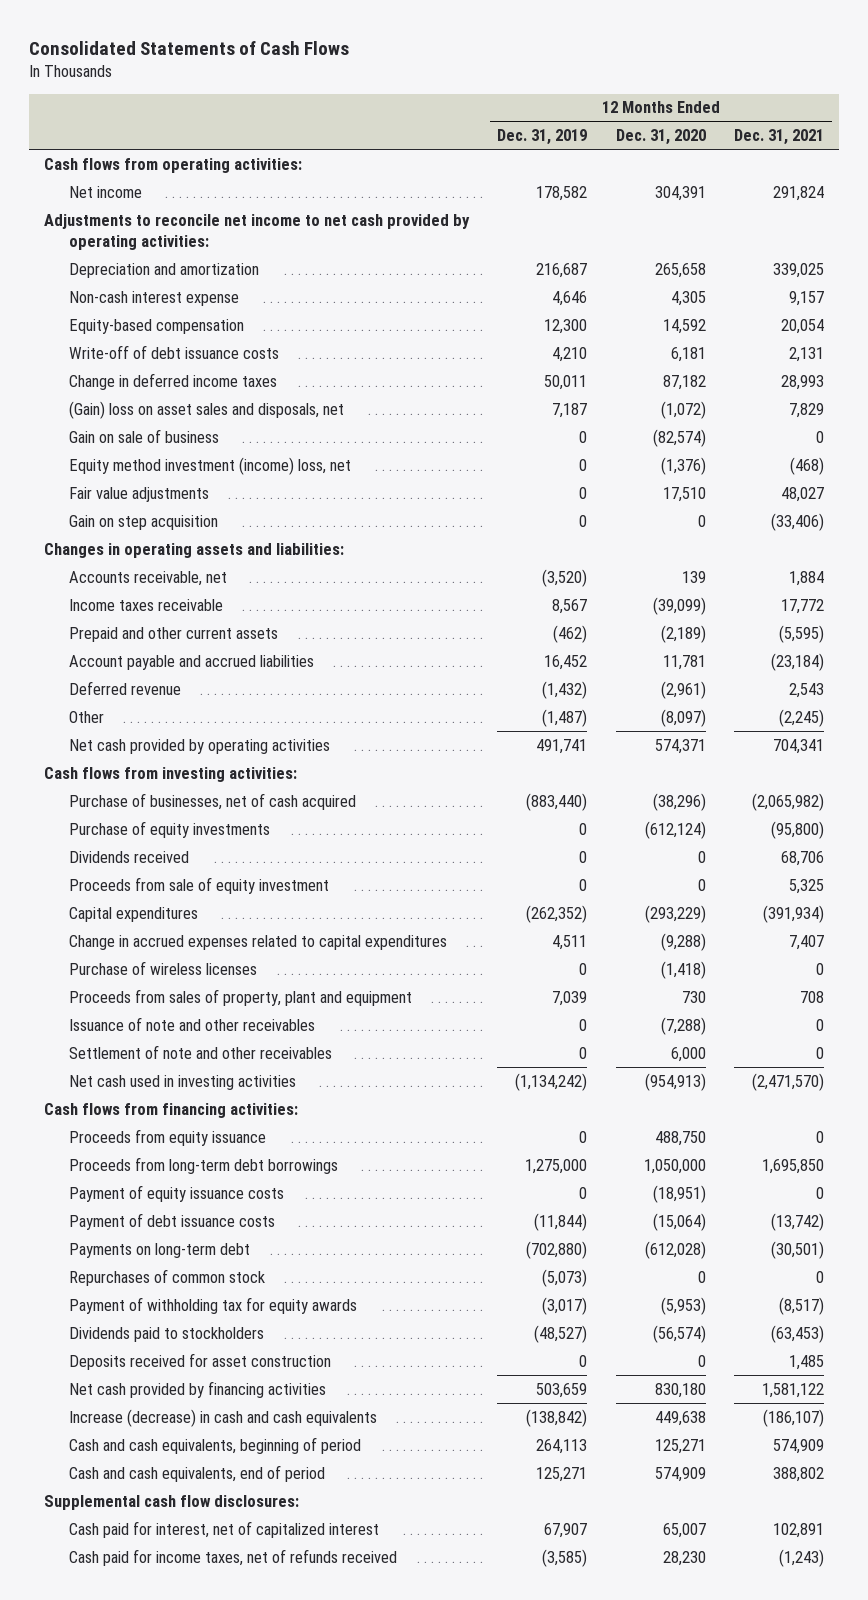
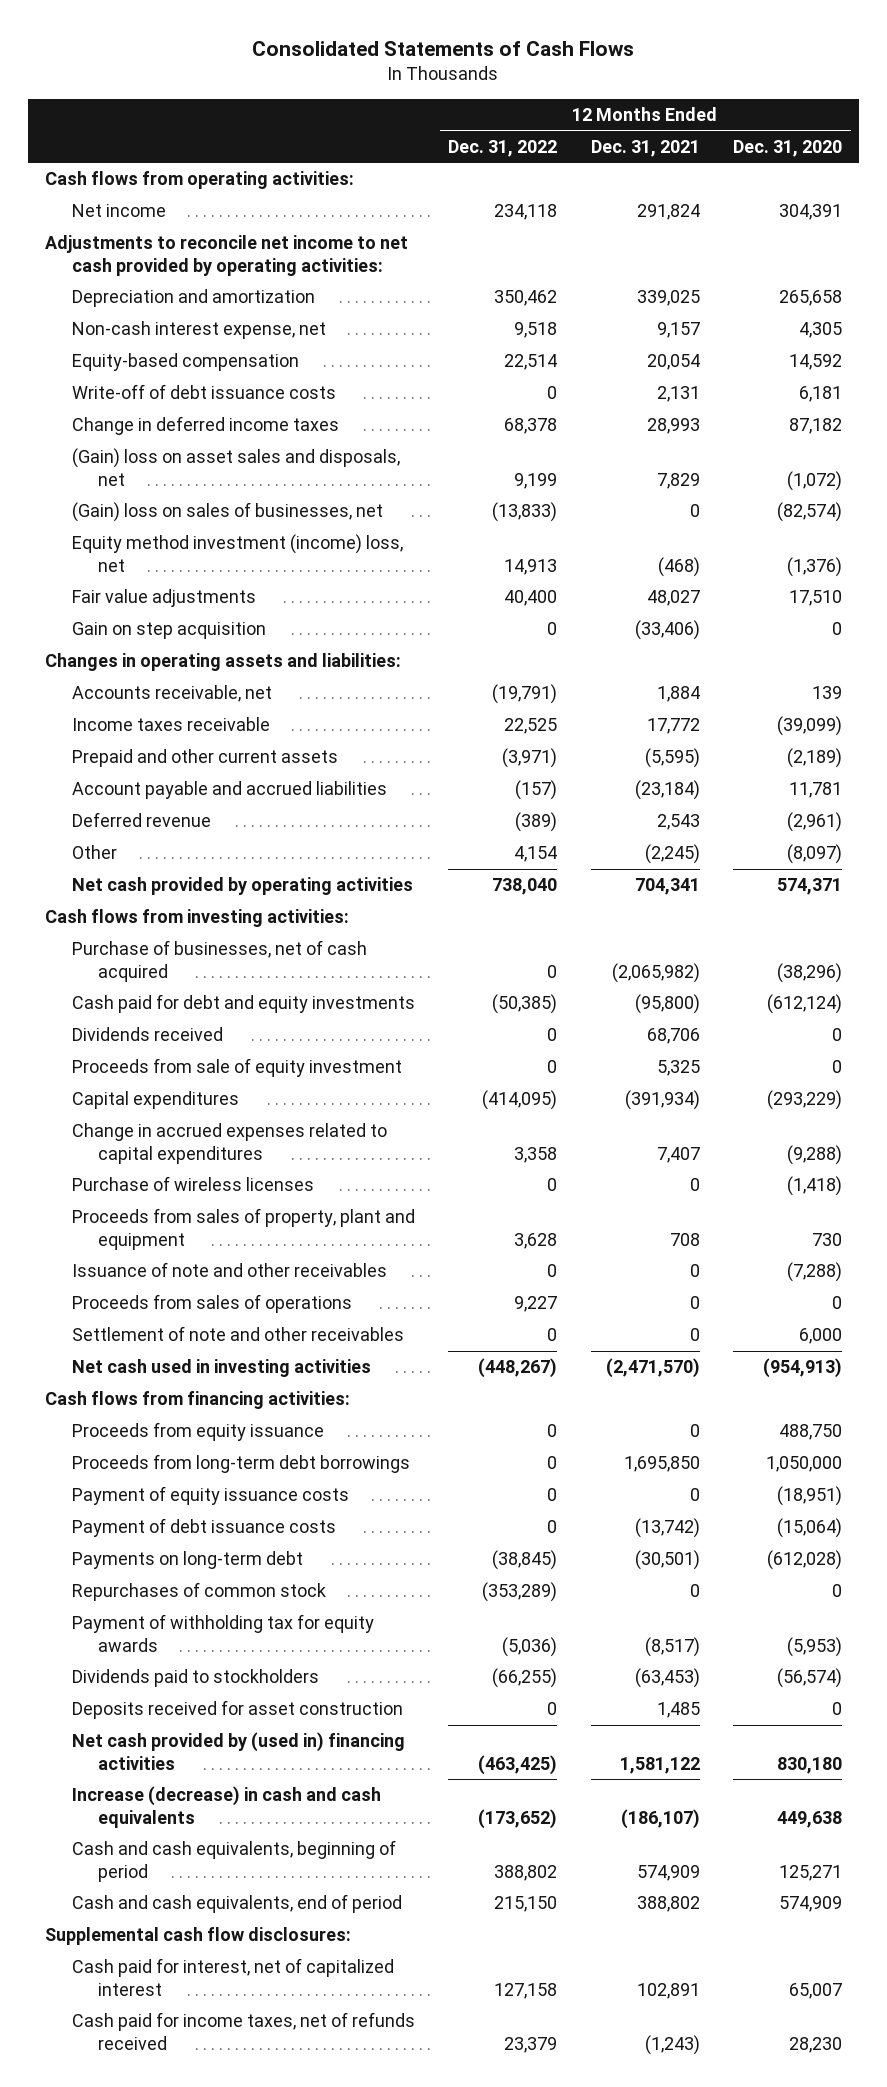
[497,129,588,146] Dec. 31, 2019 -> none
none -> [448,139,558,157] Dec. 31, 2022
[68,290,239,306] Non-cash interest expense -> [71,321,326,340] Non-cash interest expense, net
[68,428,219,443] Gain on sale of business -> [71,502,383,523] (Gain) loss on sales of businesses, net
[68,820,270,838] Purchase of equity investments -> [71,994,415,1014] Cash paid for debt and equity investments
none -> [71,1294,352,1314] Proceeds from sales of operations
[68,1380,326,1398] Net cash provided by financing activities -> [71,1732,405,1770] Net cash provided by (used in) financing activities

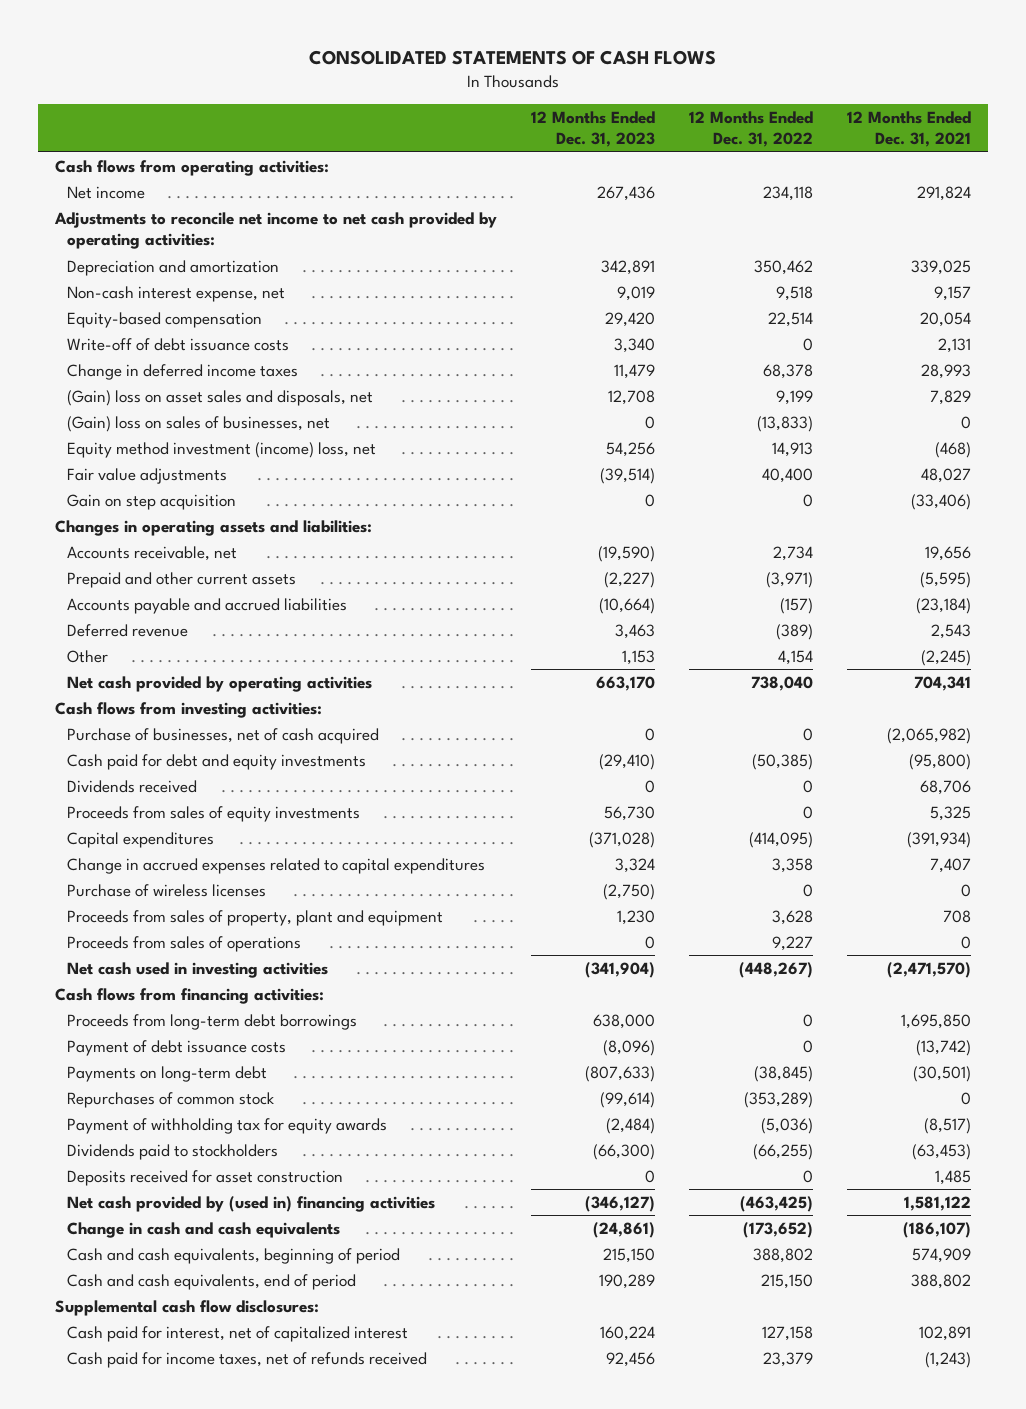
[252,41,635,57] Consolidated Statements of Cash Flows -> [308,50,716,66] CONSOLIDATED STATEMENTS OF CASH FLOWS
[733,139,843,157] Dec. 31, 2020 -> none
none -> [530,110,655,148] 12 Months Ended Dec. 31, 2023
[71,717,270,732] Income taxes receivable -> none
[492,684,558,705] (19,791) -> [772,545,813,561] 2,734
[656,686,700,703] 1,884 -> [925,545,972,561] 19,656
[71,781,387,800] Account payable and accrued liabilities -> [66,597,347,614] Accounts payable and accrued liabilities
[71,1058,402,1078] Proceeds from sale of equity investment -> [66,805,360,822] Proceeds from sales of equity investments
[71,1262,387,1278] Issuance of note and other receivables -> none
[71,1326,404,1342] Settlement of note and other receivables -> none
[71,1422,324,1442] Proceeds from equity issuance -> none
[71,1486,349,1506] Payment of equity issuance costs -> none
[71,1786,381,1828] Increase (decrease) in cash and cash equivalents -> [66,1221,340,1238] Change in cash and cash equivalents

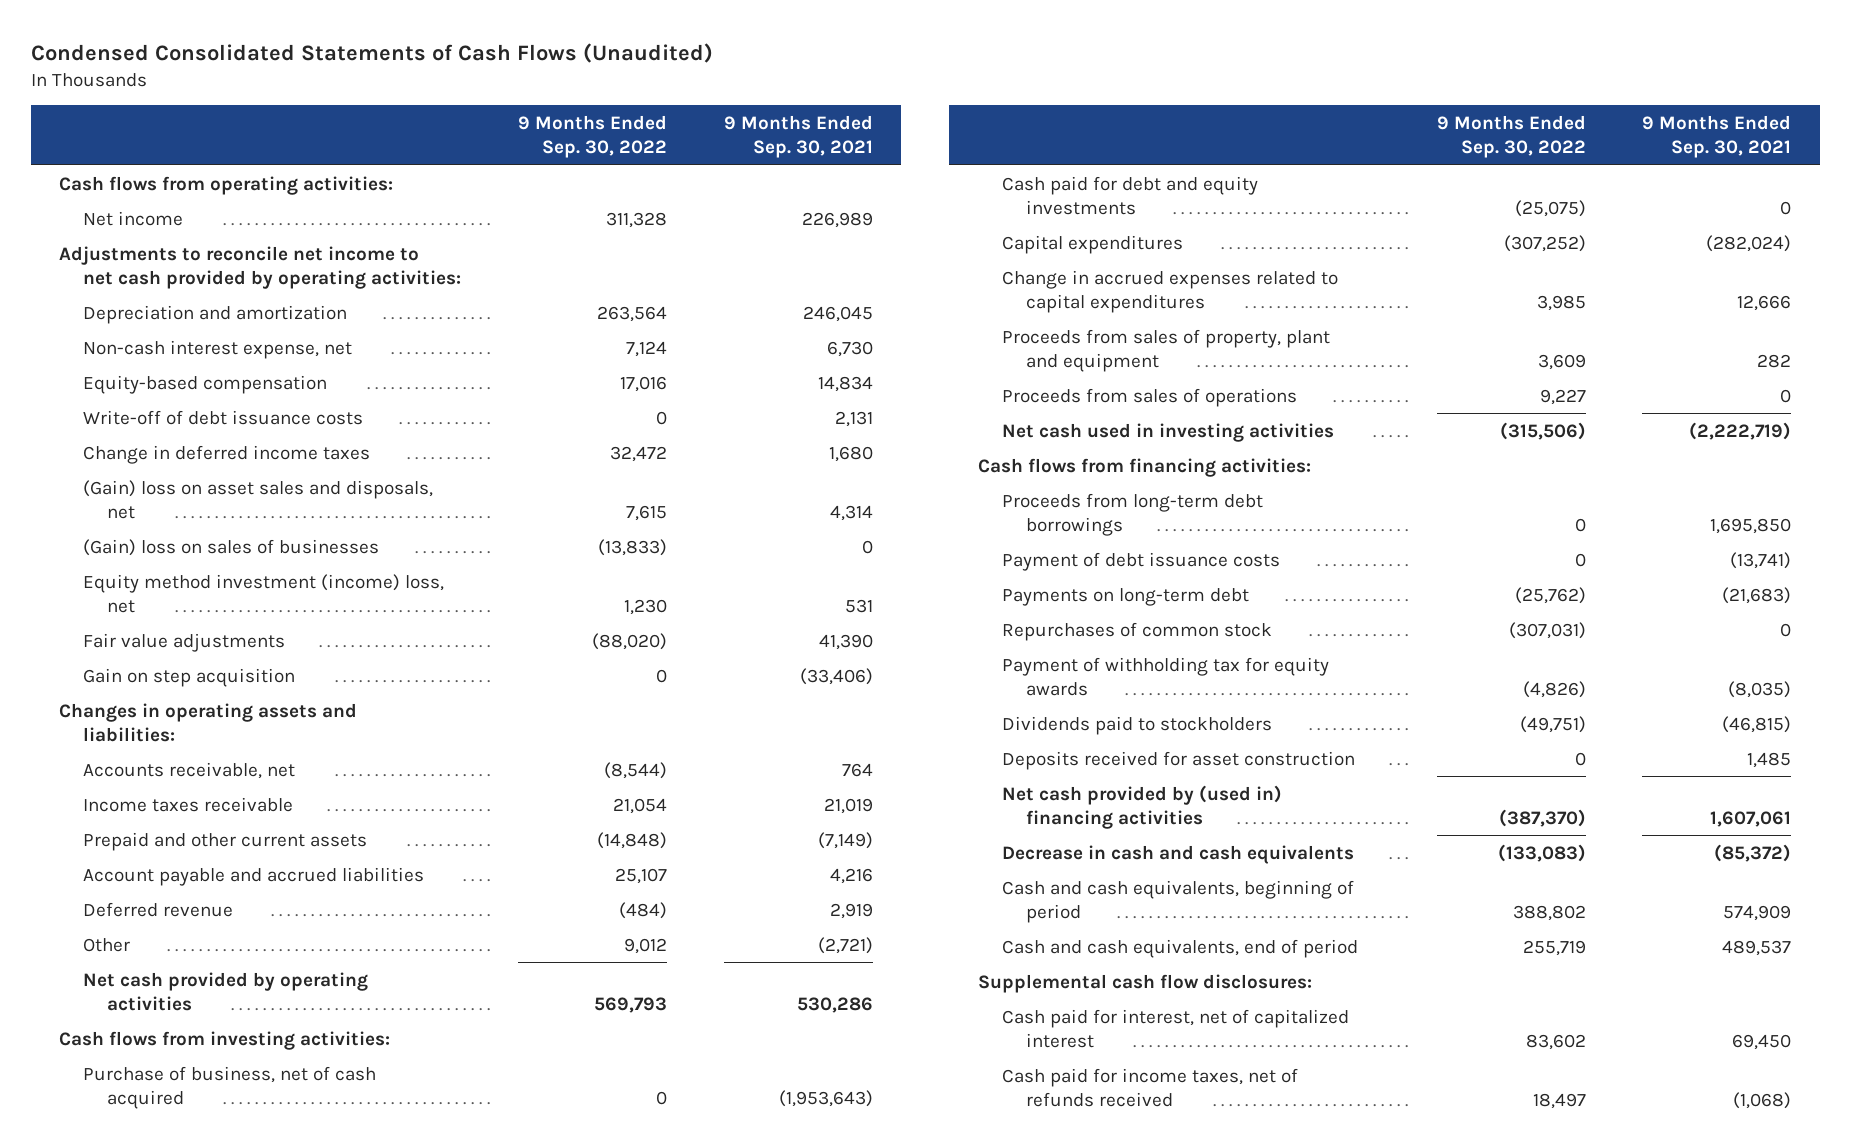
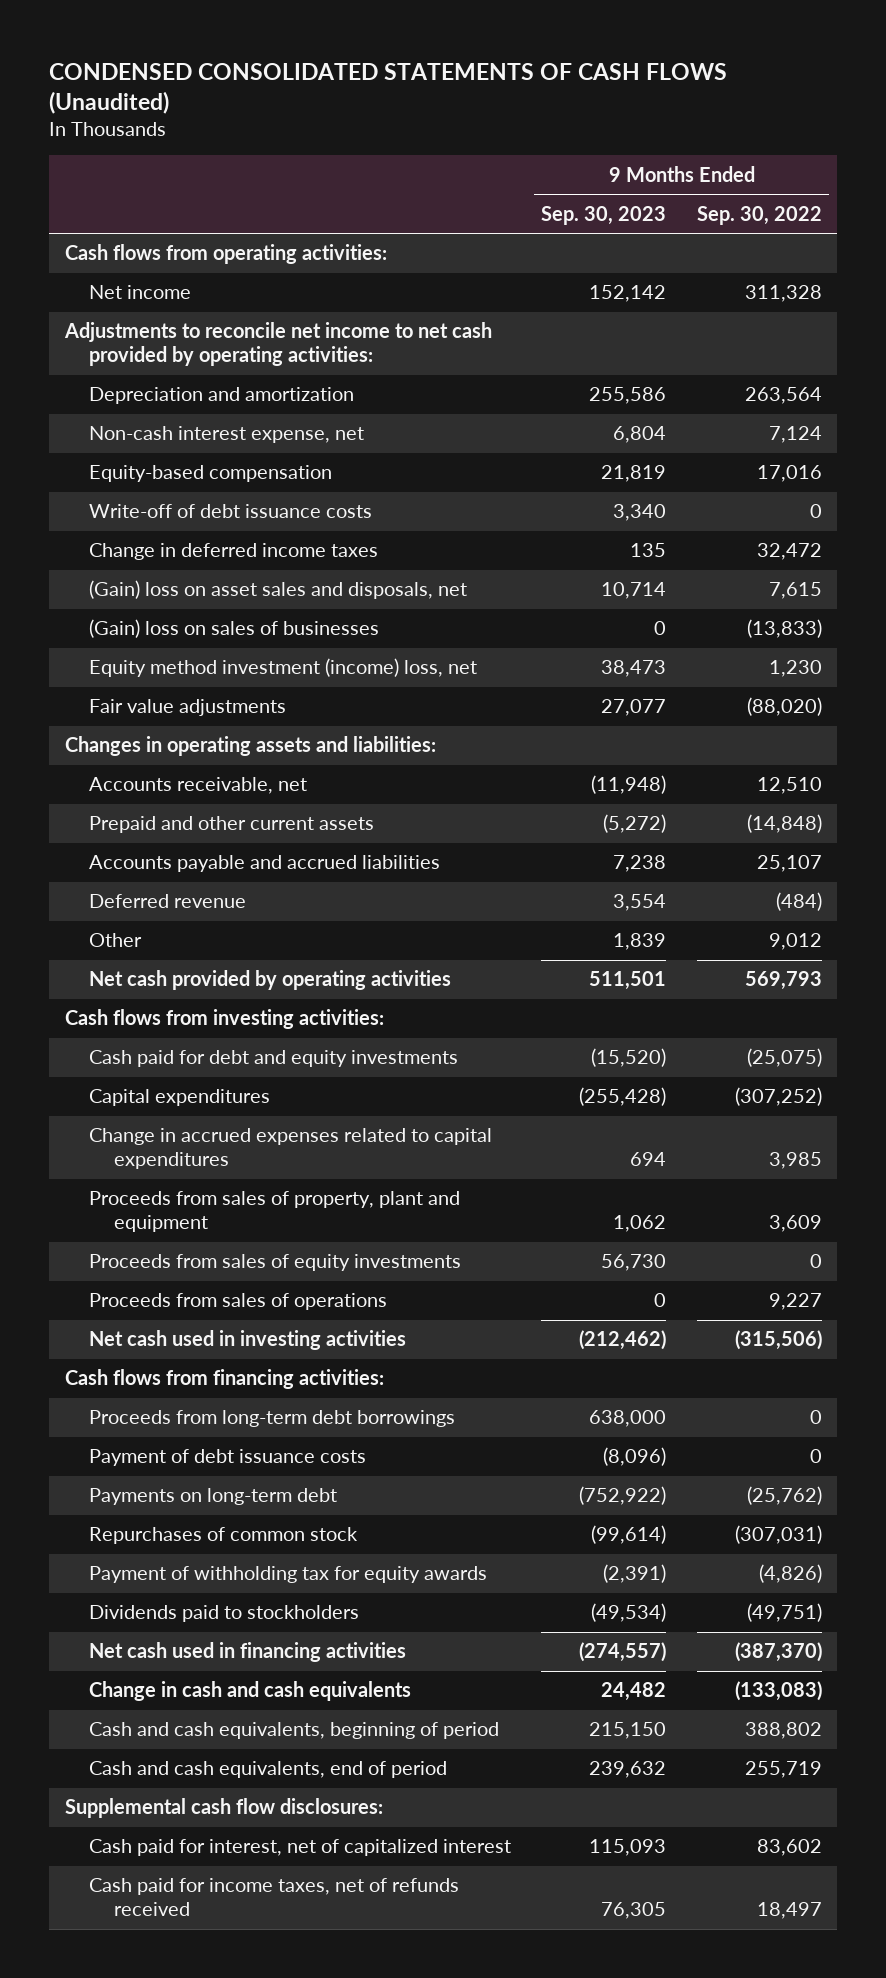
[30,43,713,64] Condensed Consolidated Statements of Cash Flows (Unaudited) -> [49,62,728,114] CONDENSED CONSOLIDATED STATEMENTS OF CASH FLOWS (Unaudited)
[723,115,873,158] 9 Months Ended Sep. 30, 2021 -> none
none -> [541,205,667,225] Sep. 30, 2023
[83,667,296,687] Gain on step acquisition -> none
[83,796,294,812] Income taxes receivable -> none
[604,761,668,779] (8,544) -> [756,777,822,795] 12,510
[83,866,425,886] Account payable and accrued liabilities -> [89,855,441,873] Accounts payable and accrued liabilities
[83,1065,377,1109] Purchase of business, net of cash acquired -> none
none -> [89,1254,462,1272] Proceeds from sales of equity investments
[1001,750,1355,770] Deposits received for asset construction -> none
[1001,784,1282,829] Net cash provided by (used in) financing activities -> [89,1642,407,1663] Net cash used in financing activities
[1001,844,1354,864] Decrease in cash and cash equivalents -> [89,1681,412,1702] Change in cash and cash equivalents

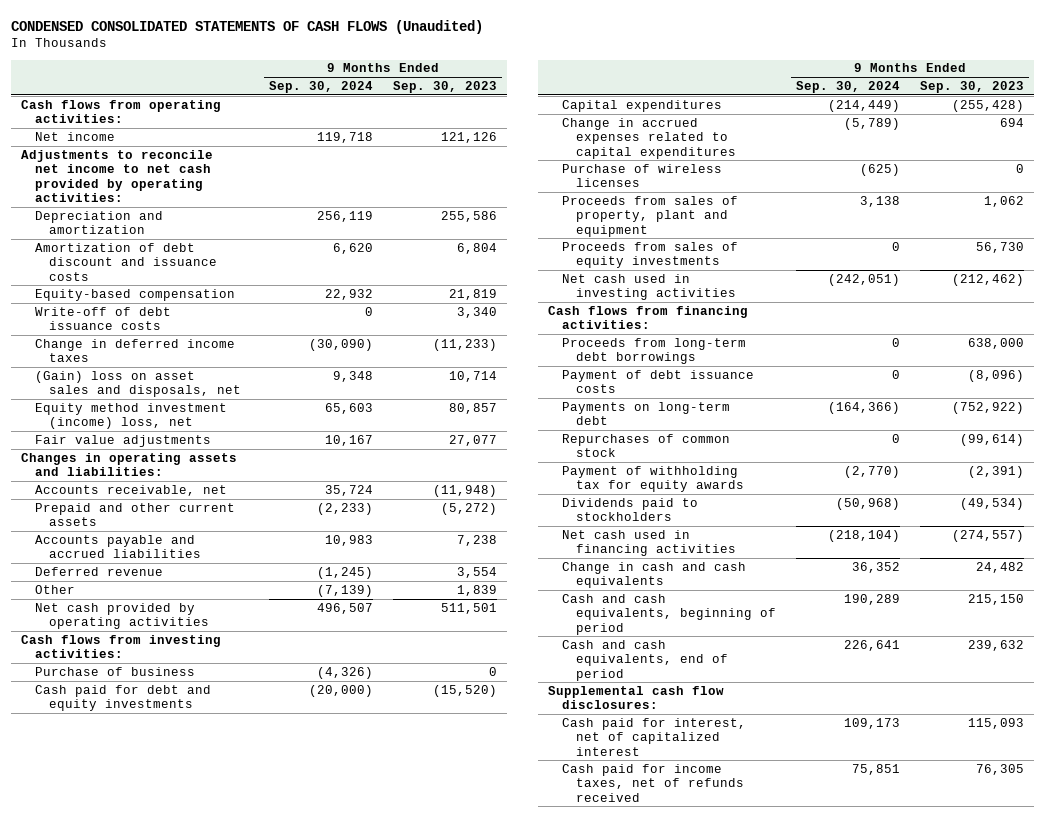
[696,205,822,225] Sep. 30, 2022 -> none
none -> [269,81,374,94] Sep. 30, 2024
[589,285,667,303] 152,142 -> [441,131,498,143] 121,126
[89,426,365,444] Non-cash interest expense, net -> [35,242,217,281] Amortization of debt discount and issuance costs
[630,543,667,558] 135 -> [433,338,498,351] (11,233)
[89,619,380,639] (Gain) loss on sales of businesses -> none
[601,660,667,678] 38,473 -> [449,402,498,414] 80,857
none -> [35,666,196,676] Purchase of business
none -> [562,163,723,188] Purchase of wireless licenses
[89,1293,388,1311] Proceeds from sales of operations -> none

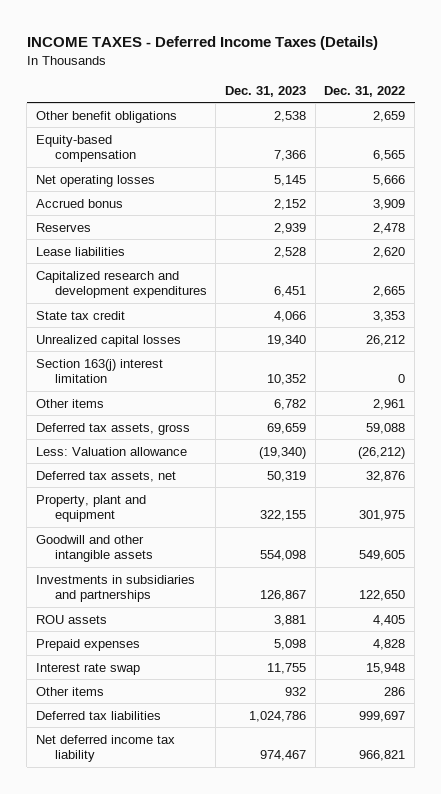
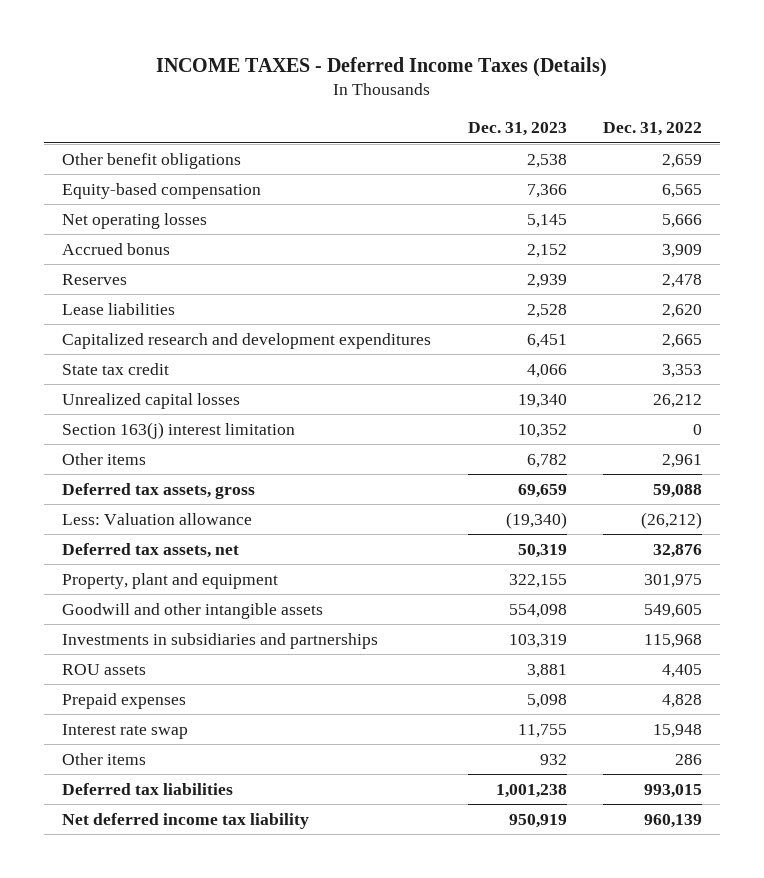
[259,590,306,602] 126,867 -> [508,633,567,648] 103,319
[359,590,406,602] 122,650 -> [643,633,702,648] 115,968
[248,710,306,722] 1,024,786 -> [495,783,567,798] 1,001,238
[359,710,406,722] 999,697 -> [643,783,702,798] 993,015
[259,750,306,762] 974,467 -> [508,813,567,828] 950,919
[359,750,406,762] 966,821 -> [643,813,702,828] 960,139

